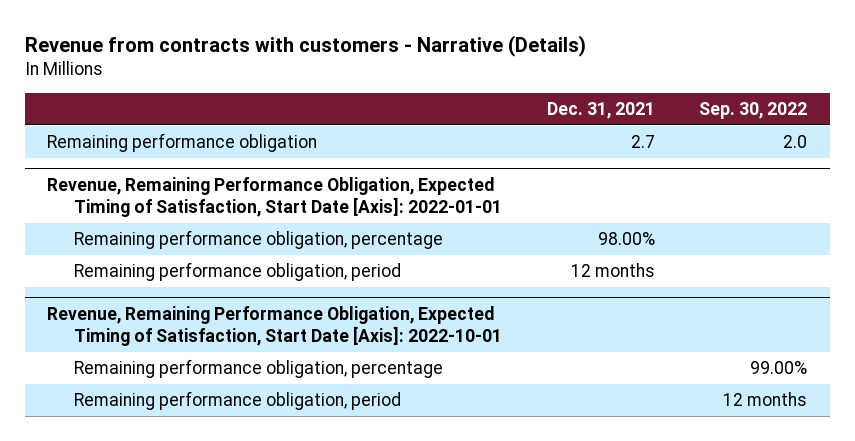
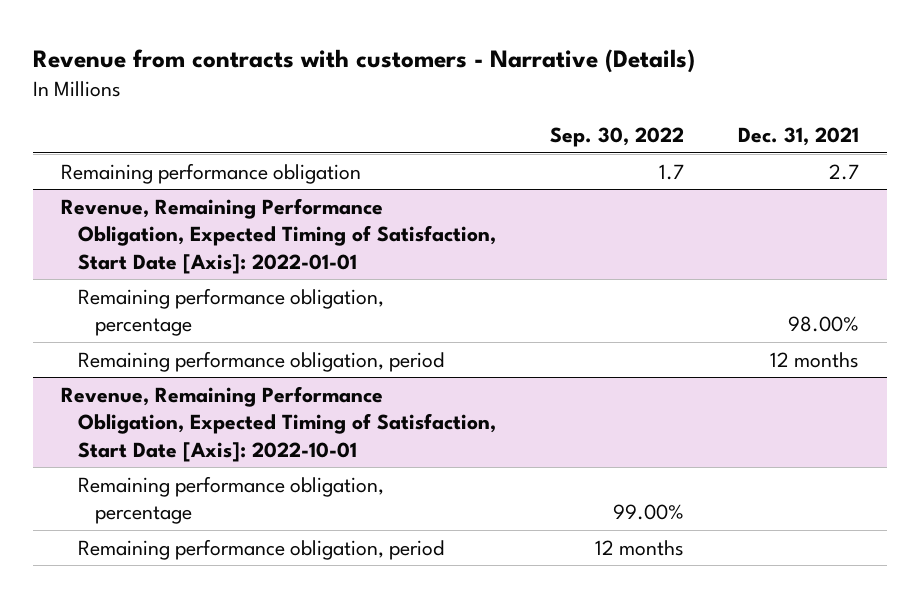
[783,135,808,149] 2.0 -> [659,163,685,180] 1.7

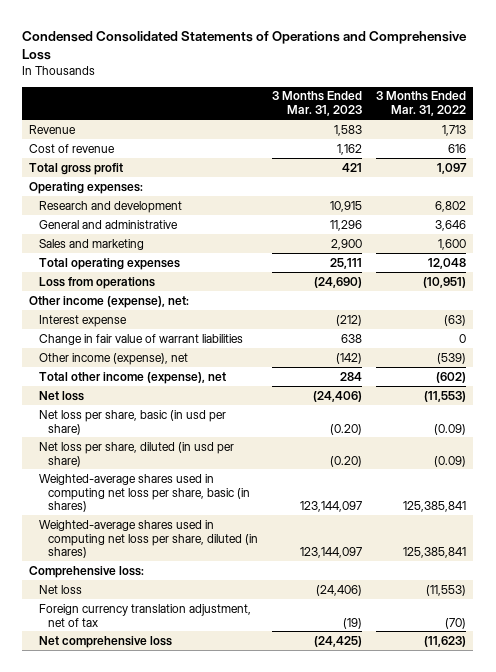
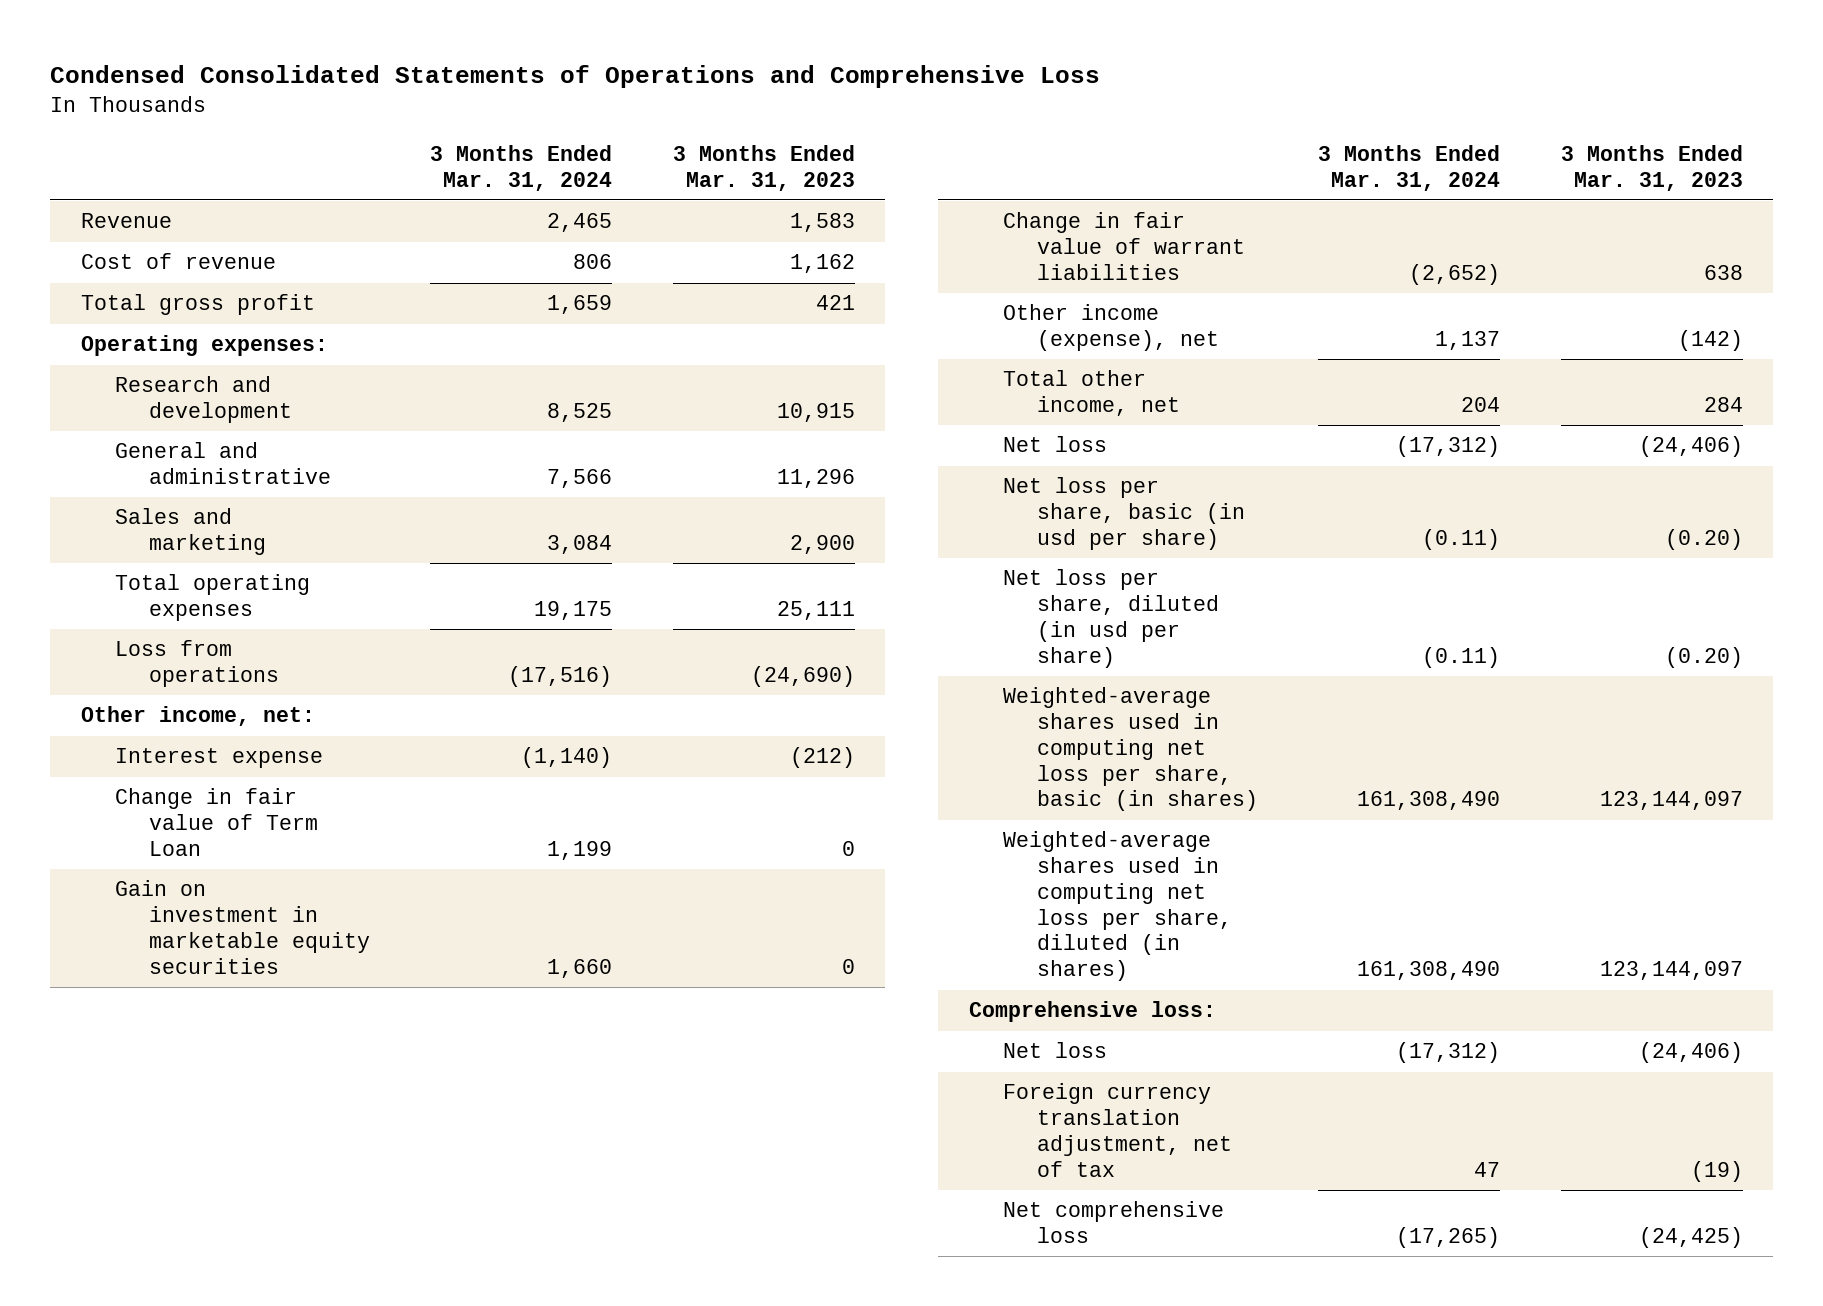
[376,91,467,117] 3 Months Ended Mar. 31, 2022 -> none
none -> [430,144,613,191] 3 Months Ended Mar. 31, 2024
[29,295,190,308] Other income (expense), net: -> [80,706,315,727] Other income, net:
none -> [114,788,318,856] Change in fair value of Term Loan
none -> [114,880,370,974] Gain on investment in marketable equity securities
[38,371,226,384] Total other income (expense), net -> [1002,370,1180,417] Total other income, net

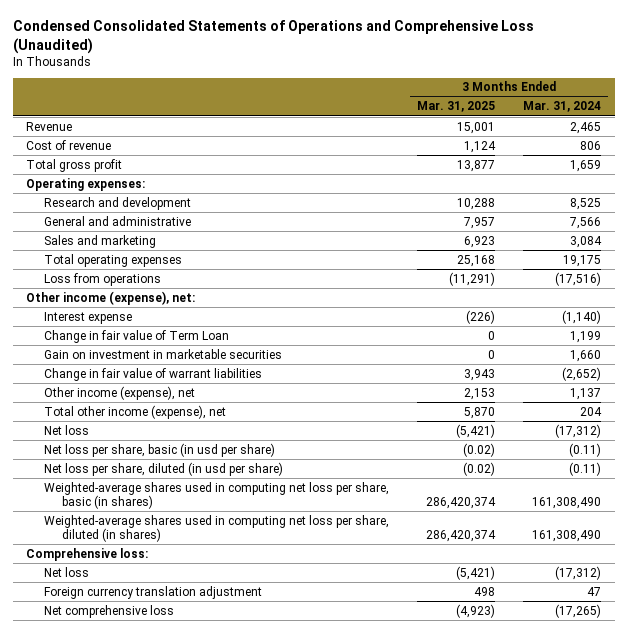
[50,65,1101,89] Condensed Consolidated Statements of Operations and Comprehensive Loss -> [12,20,534,54] Condensed Consolidated Statements of Operations and Comprehensive Loss (Unaudited)
[672,144,855,191] 3 Months Ended Mar. 31, 2023 -> none
none -> [417,101,496,113] Mar. 31, 2025
[80,706,315,727] Other income, net: -> [26,290,196,305] Other income (expense), net:
[114,880,370,974] Gain on investment in marketable equity securities -> [44,348,283,359] Gain on investment in marketable securities
[1002,370,1180,417] Total other income, net -> [44,404,227,419] Total other income (expense), net
[1002,1083,1232,1177] Foreign currency translation adjustment, net of tax -> [44,585,263,599] Foreign currency translation adjustment

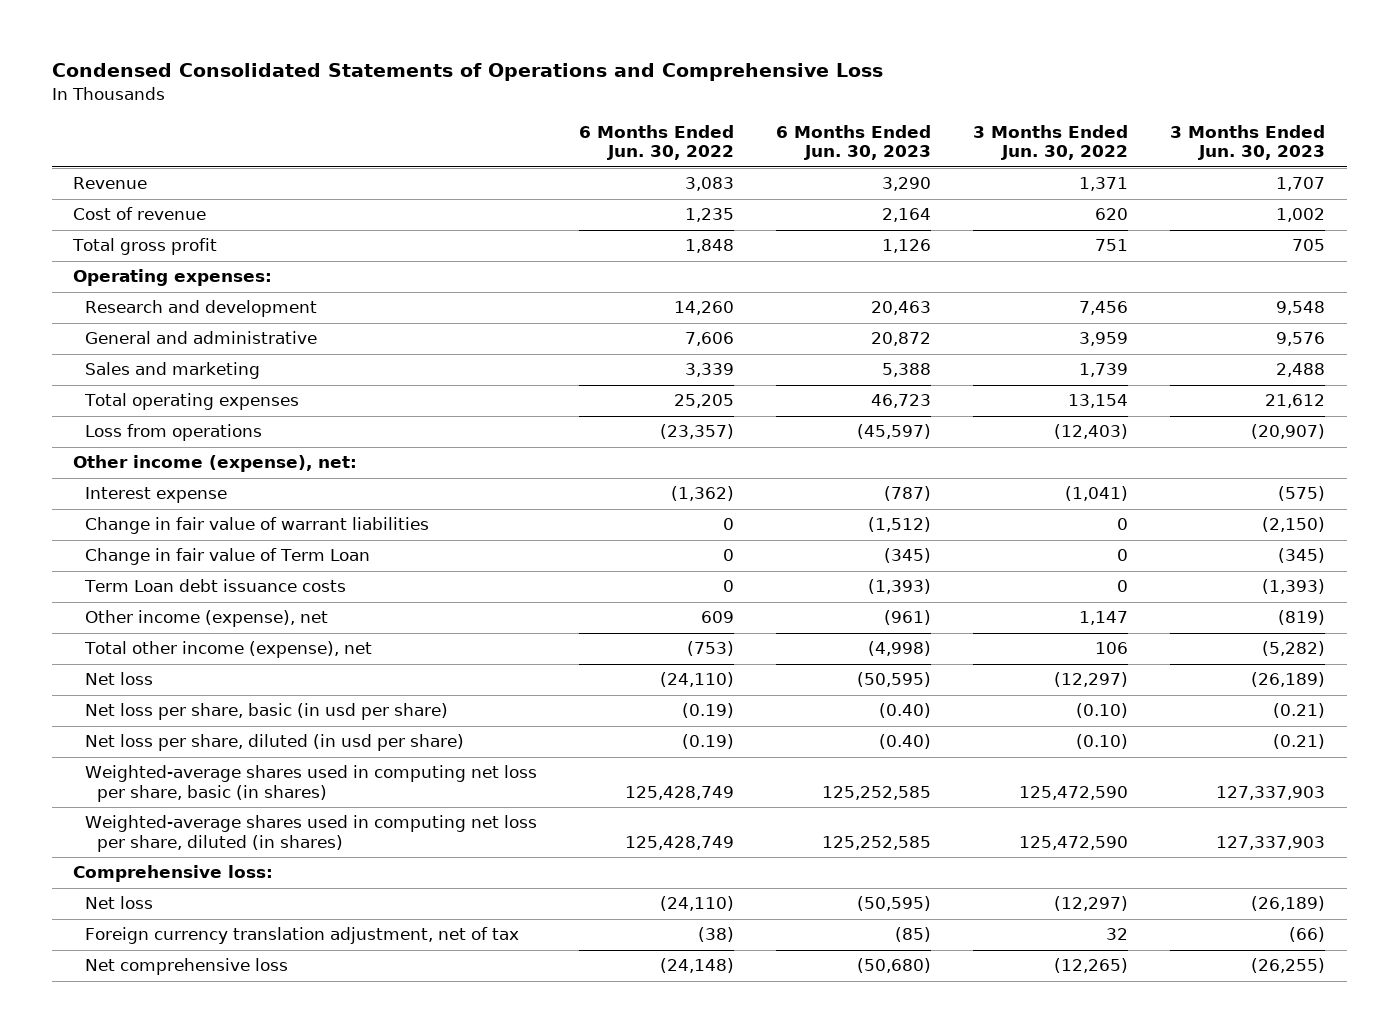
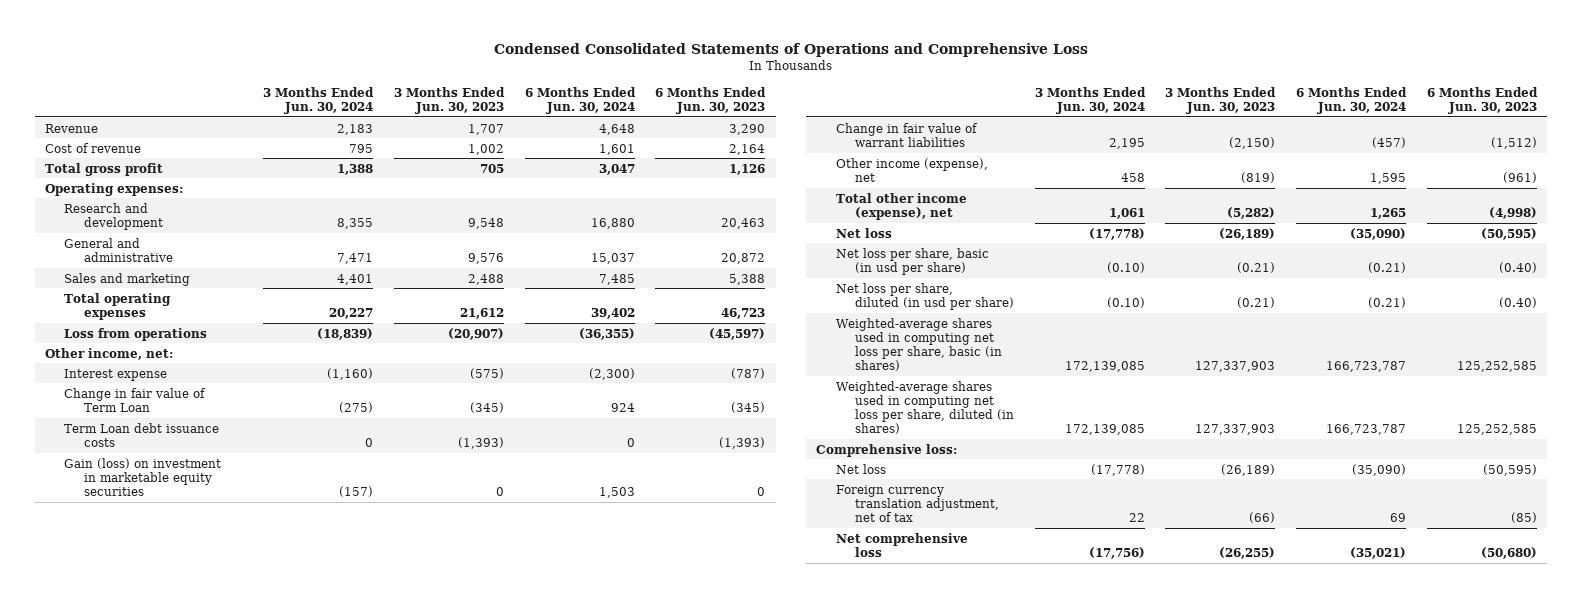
[578,124,734,161] 6 Months Ended Jun. 30, 2022 -> none
[973,124,1129,161] 3 Months Ended Jun. 30, 2022 -> none
none -> [263,86,375,115] 3 Months Ended Jun. 30, 2024
none -> [524,86,636,115] 6 Months Ended Jun. 30, 2024
[72,455,357,473] Other income (expense), net: -> [45,347,174,360] Other income, net:
none -> [64,457,222,496] Gain (loss) on investment in marketable equity securities
[84,517,429,535] Change in fair value of warrant liabilities -> [835,122,978,147] Change in fair value of warrant liabilities

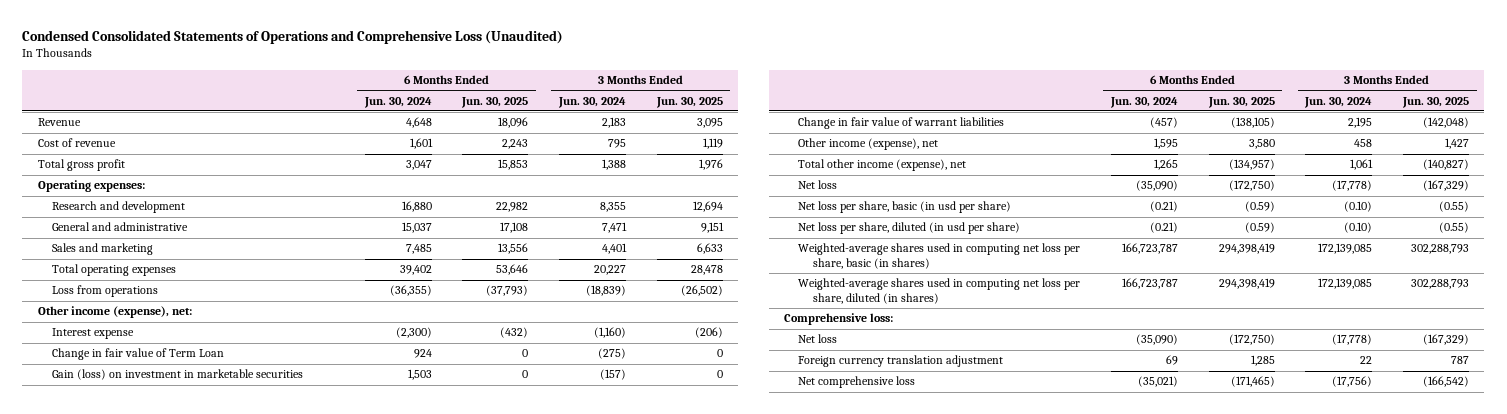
[493,42,1088,57] Condensed Consolidated Statements of Operations and Comprehensive Loss -> [22,30,564,45] Condensed Consolidated Statements of Operations and Comprehensive Loss (Unaudited)
[394,86,506,115] 3 Months Ended Jun. 30, 2023 -> none
[655,86,767,115] 6 Months Ended Jun. 30, 2023 -> none
none -> [461,96,529,108] Jun. 30, 2025
none -> [655,96,723,108] Jun. 30, 2025
[45,347,174,360] Other income, net: -> [37,306,192,319] Other income (expense), net:
[64,422,220,447] Term Loan debt issuance costs -> none
[64,457,222,496] Gain (loss) on investment in marketable equity securities -> [52,369,304,381] Gain (loss) on investment in marketable securities
[835,484,999,522] Foreign currency translation adjustment, net of tax -> [798,355,1004,368] Foreign currency translation adjustment

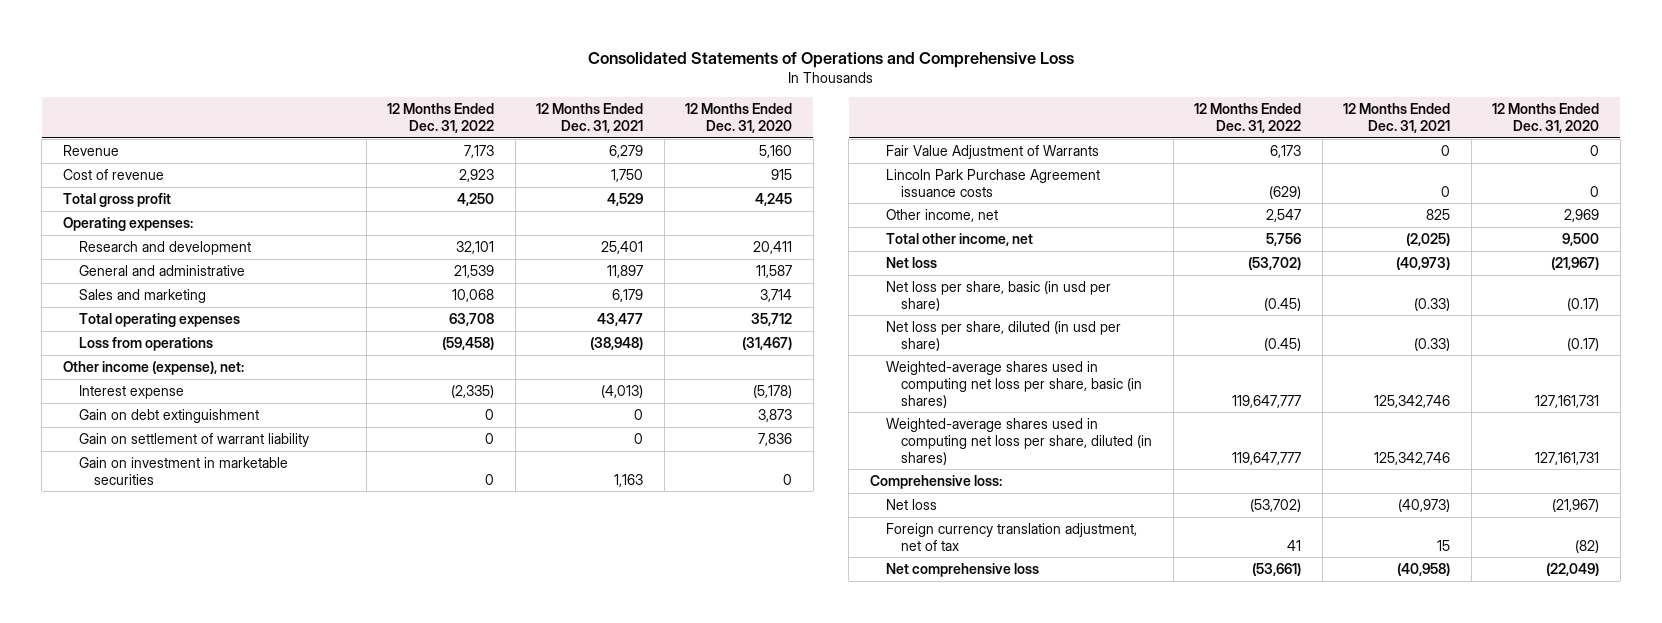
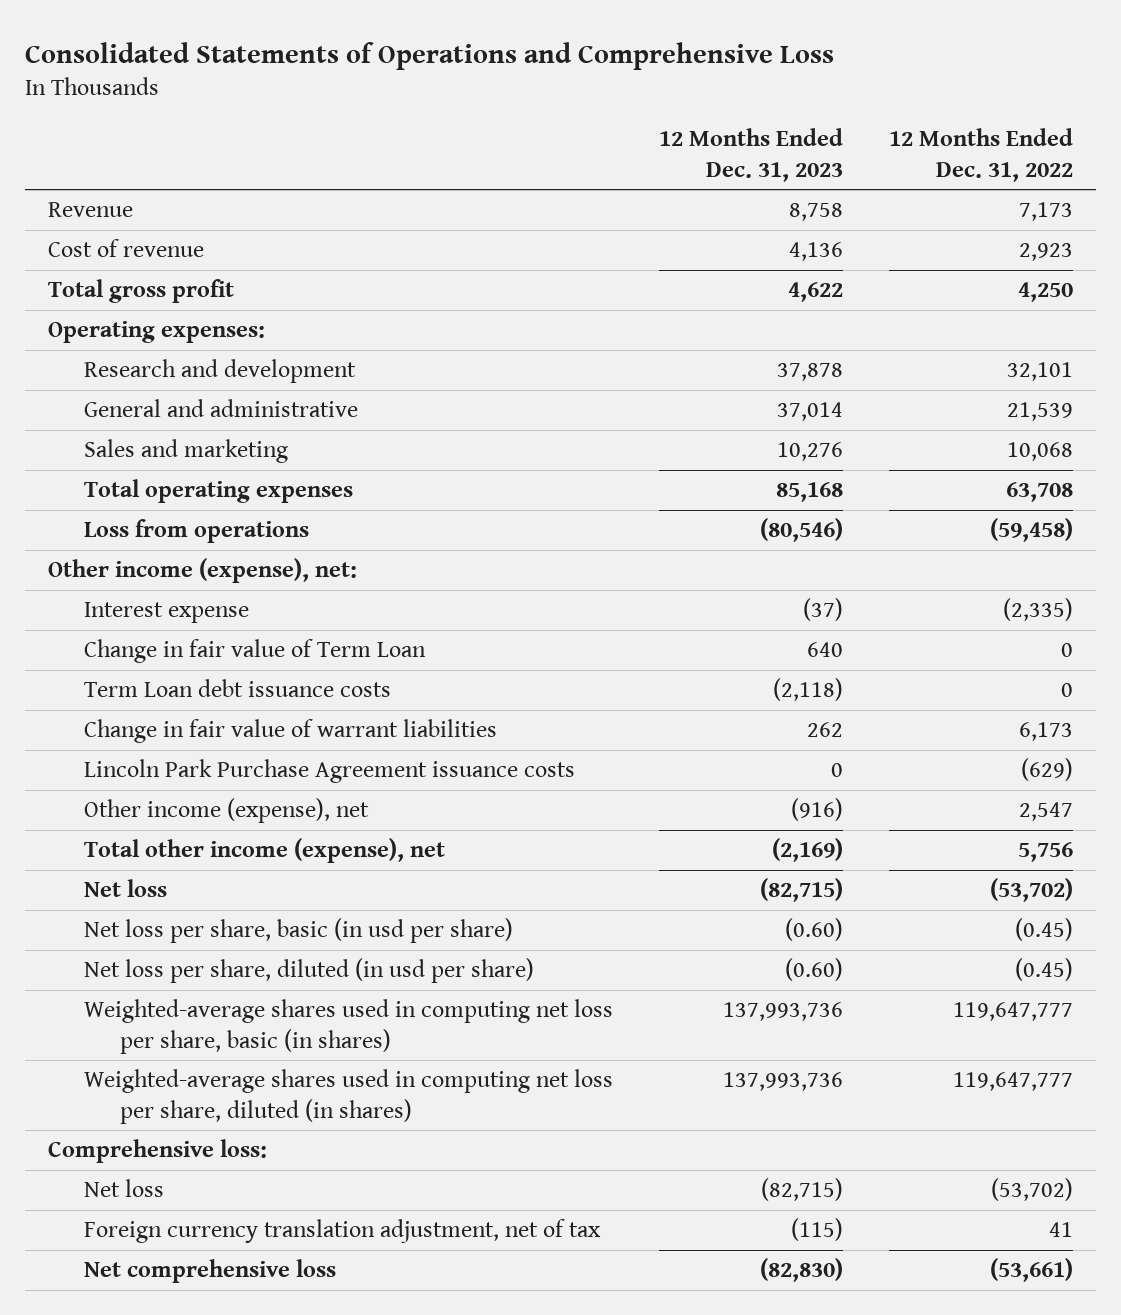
[536,103,644,133] 12 Months Ended Dec. 31, 2021 -> none
[685,103,793,133] 12 Months Ended Dec. 31, 2020 -> none
none -> [659,128,844,182] 12 Months Ended Dec. 31, 2023
[78,408,259,423] Gain on debt extinguishment -> none
[78,432,309,447] Gain on settlement of warrant liability -> none
[78,456,288,485] Gain on investment in marketable securities -> none
none -> [84,639,427,664] Change in fair value of Term Loan
none -> [84,679,392,698] Term Loan debt issuance costs
[885,144,1099,159] Fair Value Adjustment of Warrants -> [84,719,498,744] Change in fair value of warrant liabilities
[885,208,998,222] Other income, net -> [84,798,370,824] Other income (expense), net
[885,232,1033,246] Total other income, net -> [84,838,446,864] Total other income (expense), net

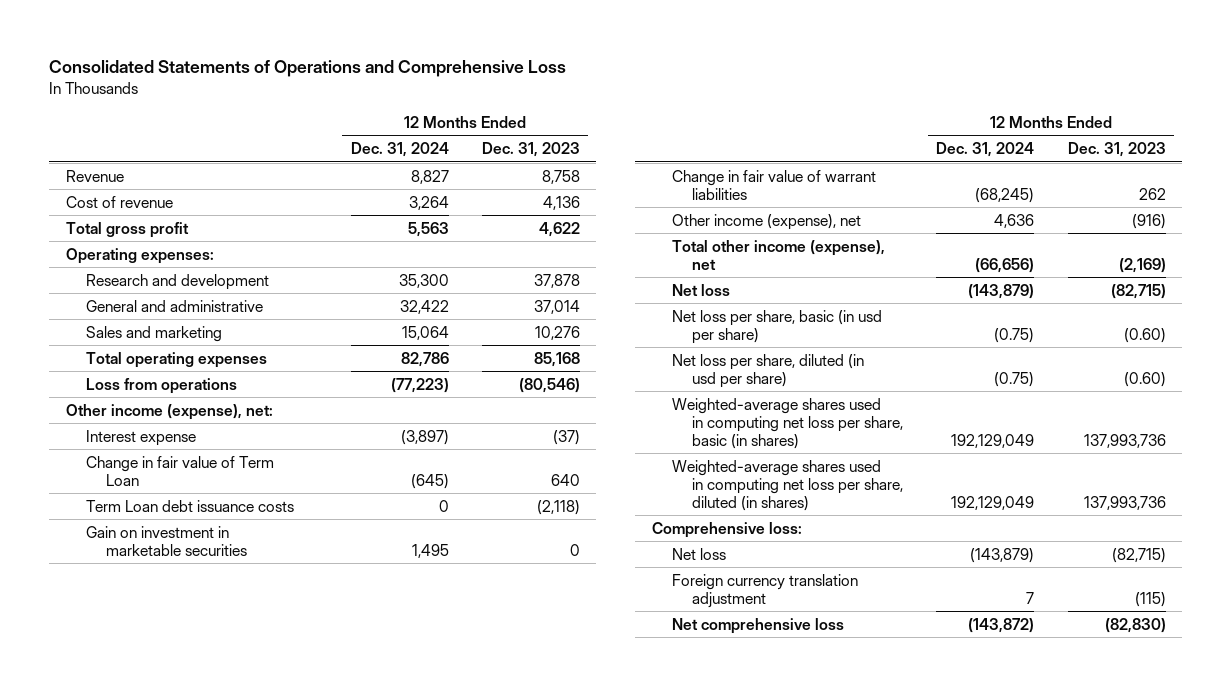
[888,128,1073,182] 12 Months Ended Dec. 31, 2022 -> none
none -> [350,142,449,158] Dec. 31, 2024
none -> [86,525,248,556] Gain on investment in marketable securities
[84,759,576,784] Lincoln Park Purchase Agreement issuance costs -> none
[84,1219,602,1244] Foreign currency translation adjustment, net of tax -> [671,573,858,608] Foreign currency translation adjustment

